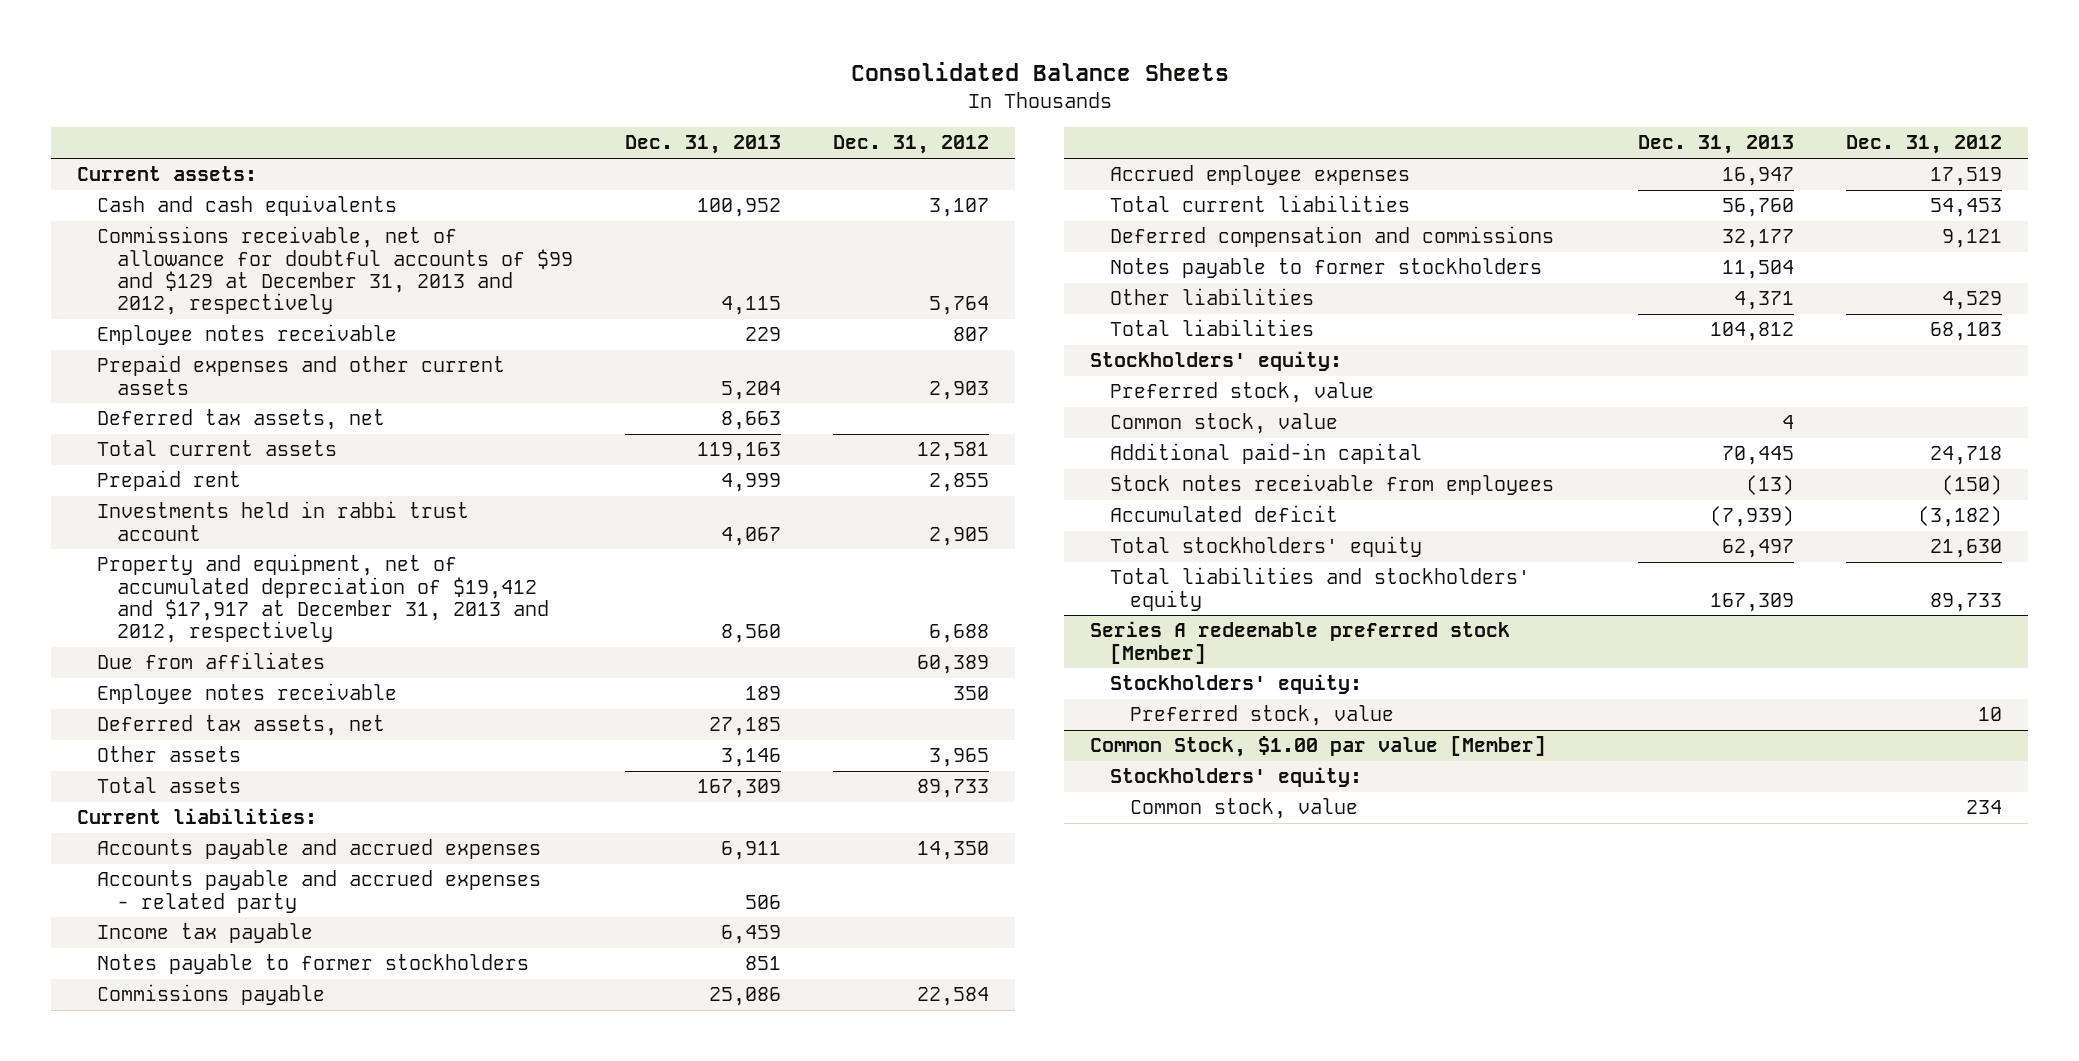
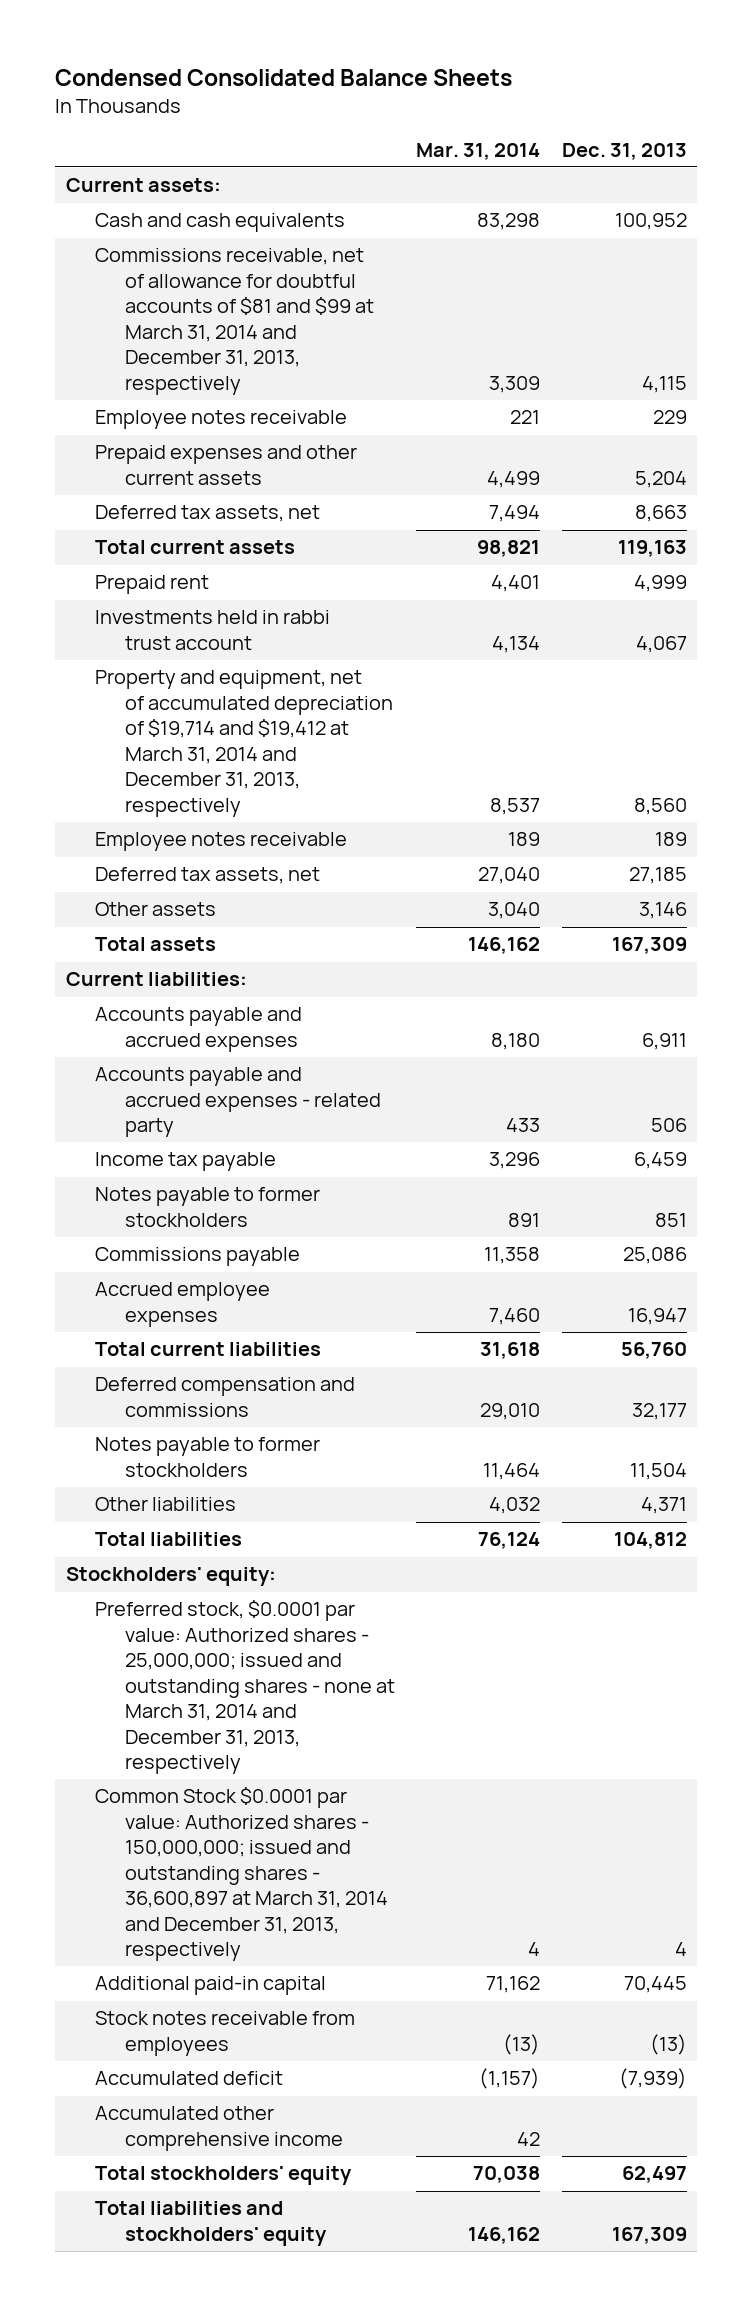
[850,62,1229,82] Consolidated Balance Sheets -> [55,68,513,86] Condensed Consolidated Balance Sheets
[833,135,990,155] Dec. 31, 2012 -> none
none -> [416,142,541,160] Mar. 31, 2014
[97,226,574,316] Commissions receivable, net of allowance for doubtful accounts of $99 and $129 at December 31, 2013 and 2012, respectively -> [95,248,375,395] Commissions receivable, net of allowance for doubtful accounts of $81 and $99 at March 31, 2014 and December 31, 2013, respectively
[97,652,326,670] Due from affiliates -> none
[97,554,550,644] Property and equipment, net of accumulated depreciation of $19,412 and $17,917 at December 31, 2013 and 2012, respectively -> [95,670,394,817] Property and equipment, net of accumulated depreciation of $19,714 and $19,412 at March 31, 2014 and December 31, 2013, respectively
[1109,382,1374,404] Preferred stock, value -> [95,1600,396,1774] Preferred stock, $0.0001 par value: Authorized shares - 25,000,000; issued and outstanding shares - none at March 31, 2014 and December 31, 2013, respectively
[1109,413,1338,435] Common stock, value -> [95,1787,389,1961] Common Stock $0.0001 par value: Authorized shares - 150,000,000; issued and outstanding shares - 36,600,897 at March 31, 2014 and December 31, 2013, respectively
none -> [95,2106,344,2151] Accumulated other comprehensive income
[1089,621,1510,664] Series A redeemable preferred stock [Member] -> none
[1109,674,1362,695] Stockholders' equity: -> none
[1129,705,1394,727] Preferred stock, value -> none
[1089,736,1546,758] Common Stock, $1.00 par value [Member] -> none
[1109,767,1362,788] Stockholders' equity: -> none
[1129,798,1358,820] Common stock, value -> none

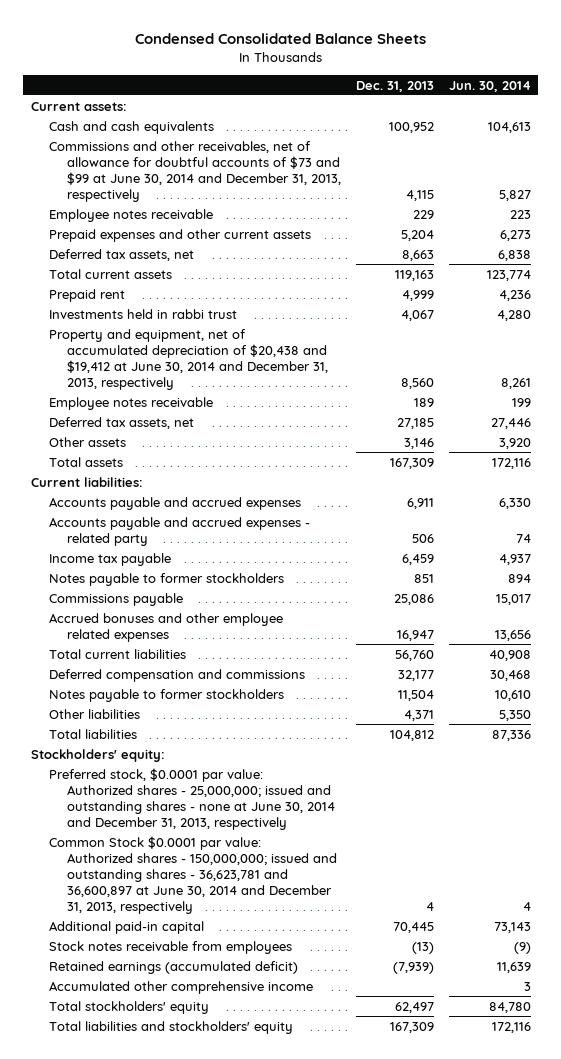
[416,142,541,160] Mar. 31, 2014 -> none
none -> [448,80,531,92] Jun. 30, 2014
[95,248,375,395] Commissions receivable, net of allowance for doubtful accounts of $81 and $99 at March 31, 2014 and December 31, 2013, respectively -> [48,140,341,202] Commissions and other receivables, net of allowance for doubtful accounts of $73 and $99 at June 30, 2014 and December 31, 2013, respectively
[95,610,331,650] Investments held in rabbi trust account -> [48,308,237,319] Investments held in rabbi trust
[95,670,394,817] Property and equipment, net of accumulated depreciation of $19,714 and $19,412 at March 31, 2014 and December 31, 2013, respectively -> [48,328,328,390] Property and equipment, net of accumulated depreciation of $20,438 and $19,412 at June 30, 2014 and December 31, 2013, respectively
[95,1282,271,1327] Accrued employee expenses -> [48,612,283,642] Accrued bonuses and other employee related expenses
[95,1600,396,1774] Preferred stock, $0.0001 par value: Authorized shares - 25,000,000; issued and outstanding shares - none at March 31, 2014 and December 31, 2013, respectively -> [48,767,335,830] Preferred stock, $0.0001 par value: Authorized shares - 25,000,000; issued and outstanding shares - none at June 30, 2014 and December 31, 2013, respectively
[95,1787,389,1961] Common Stock $0.0001 par value: Authorized shares - 150,000,000; issued and outstanding shares - 36,600,897 at March 31, 2014 and December 31, 2013, respectively -> [48,835,337,914] Common Stock $0.0001 par value: Authorized shares - 150,000,000; issued and outstanding shares - 36,623,781 and 36,600,897 at June 30, 2014 and December 31, 2013, respectively
[95,2071,284,2086] Accumulated deficit -> [48,960,298,974] Retained earnings (accumulated deficit)

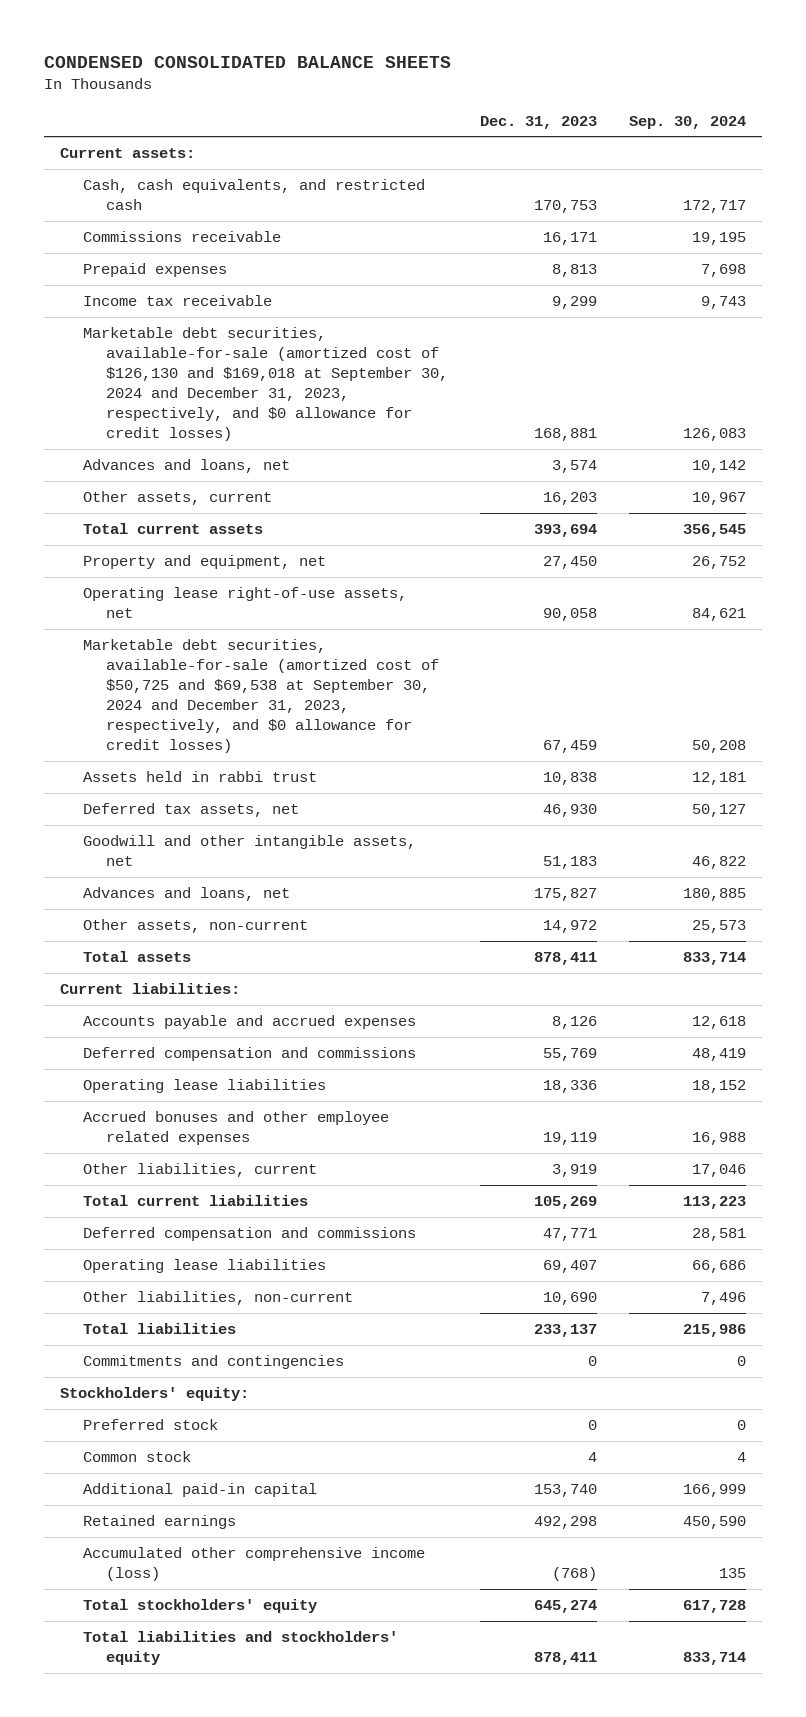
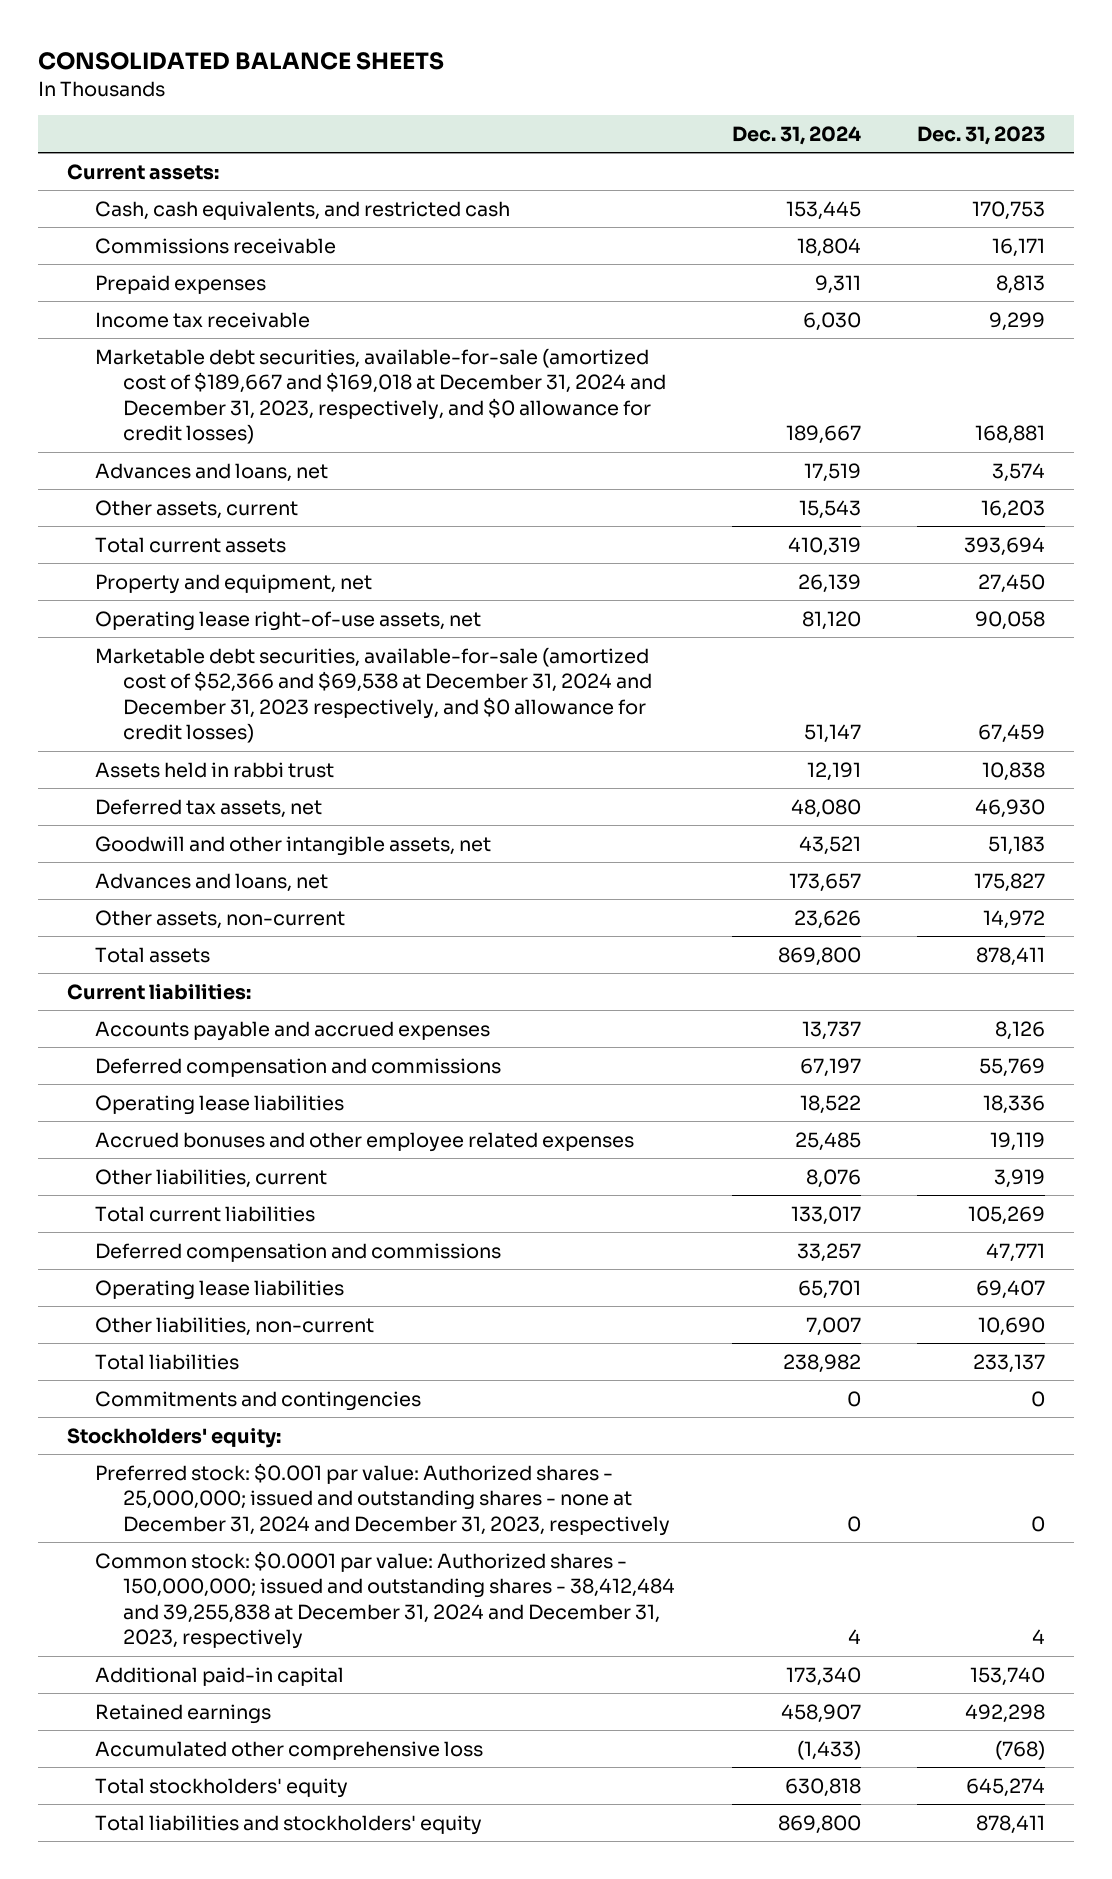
[43,55,451,68] CONDENSED CONSOLIDATED BALANCE SHEETS -> [38,51,445,70] CONSOLIDATED BALANCE SHEETS
[629,115,747,129] Sep. 30, 2024 -> none
none -> [731,125,861,145] Dec. 31, 2024
[82,326,448,441] Marketable debt securities, available-for-sale (amortized cost of $126,130 and $169,018 at September 30, 2024 and December 31, 2023, respectively, and $0 allowance for credit losses) -> [94,347,667,445] Marketable debt securities, available-for-sale (amortized cost of $189,667 and $169,018 at December 31, 2024 and December 31, 2023, respectively, and $0 allowance for credit losses)
[82,638,439,753] Marketable debt securities, available-for-sale (amortized cost of $50,725 and $69,538 at September 30, 2024 and December 31, 2023, respectively, and $0 allowance for credit losses) -> [94,646,653,744] Marketable debt securities, available-for-sale (amortized cost of $52,366 and $69,538 at December 31, 2024 and December 31, 2023 respectively, and $0 allowance for credit losses)
[82,1418,218,1430] Preferred stock -> [94,1462,671,1536] Preferred stock: $0.001 par value: Authorized shares - 25,000,000; issued and outstanding shares - none at December 31, 2024 and December 31, 2023, respectively
[82,1450,191,1462] Common stock -> [94,1550,676,1650] Common stock: $0.0001 par value: Authorized shares - 150,000,000; issued and outstanding shares - 38,412,484 and 39,255,838 at December 31, 2024 and December 31, 2023, respectively
[82,1546,425,1581] Accumulated other comprehensive income (loss) -> [94,1740,483,1760] Accumulated other comprehensive loss

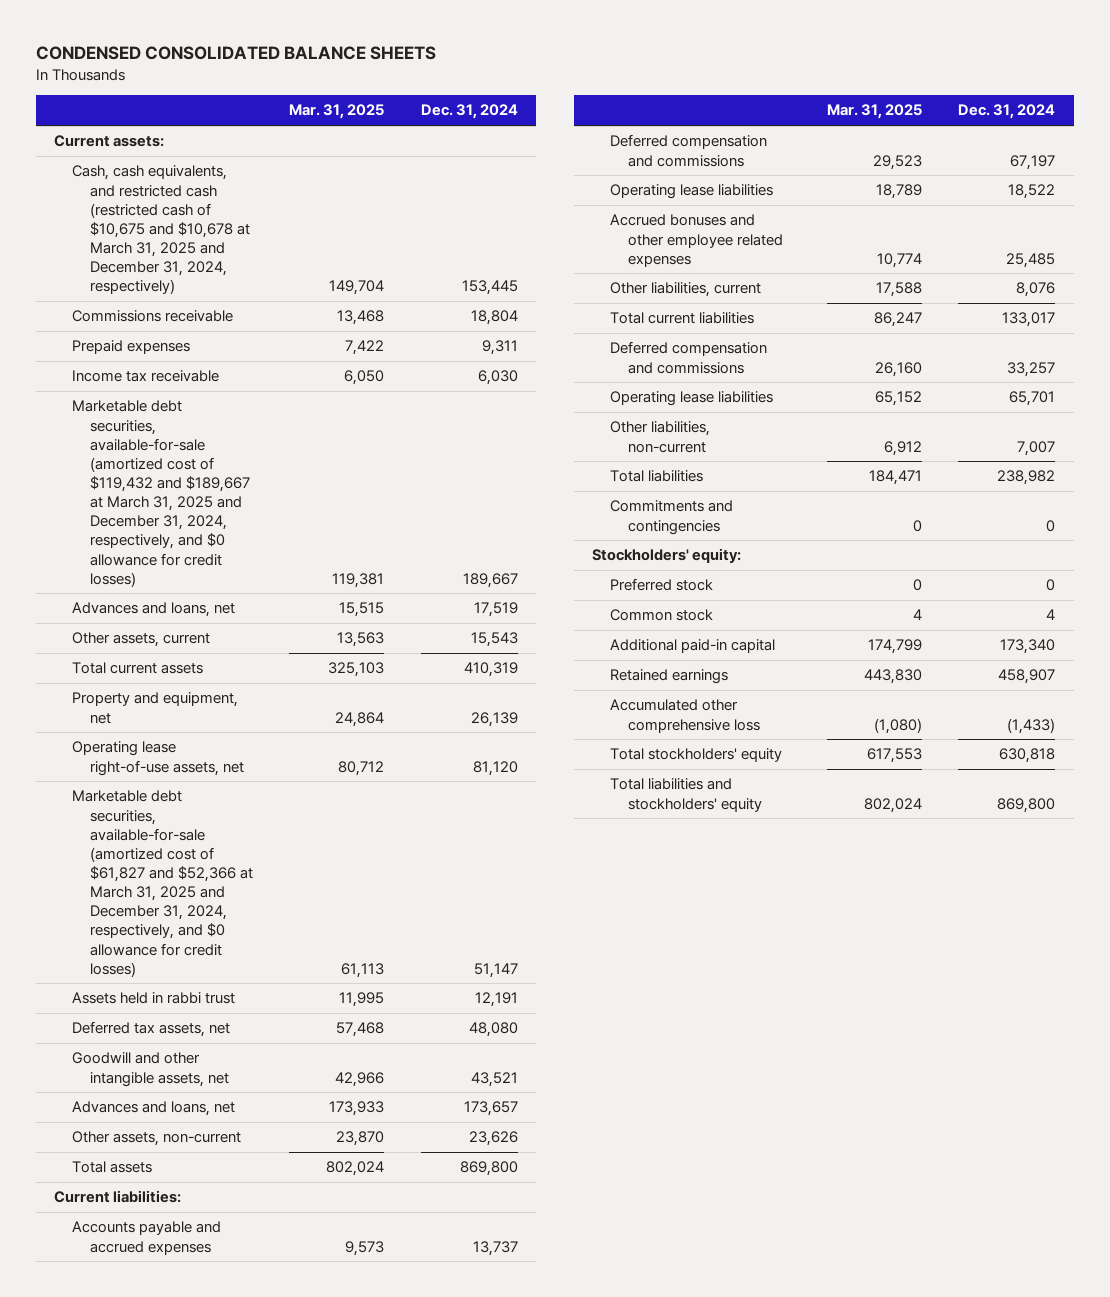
[38,51,445,70] CONSOLIDATED BALANCE SHEETS -> [35,46,436,61] CONDENSED CONSOLIDATED BALANCE SHEETS
[917,125,1046,145] Dec. 31, 2023 -> none
none -> [289,104,385,120] Mar. 31, 2025
[94,200,510,220] Cash, cash equivalents, and restricted cash -> [72,165,250,295] Cash, cash equivalents, and restricted cash (restricted cash of $10,675 and $10,678 at March 31, 2025 and December 31, 2024, respectively)
[94,347,667,445] Marketable debt securities, available-for-sale (amortized cost of $189,667 and $169,018 at December 31, 2024 and December 31, 2023, respectively, and $0 allowance for credit losses) -> [72,400,250,587] Marketable debt securities, available-for-sale (amortized cost of $119,432 and $189,667 at March 31, 2025 and December 31, 2024, respectively, and $0 allowance for credit losses)
[94,646,653,744] Marketable debt securities, available-for-sale (amortized cost of $52,366 and $69,538 at December 31, 2024 and December 31, 2023 respectively, and $0 allowance for credit losses) -> [72,790,253,977] Marketable debt securities, available-for-sale (amortized cost of $61,827 and $52,366 at March 31, 2025 and December 31, 2024, respectively, and $0 allowance for credit losses)
[94,1462,671,1536] Preferred stock: $0.001 par value: Authorized shares - 25,000,000; issued and outstanding shares - none at December 31, 2024 and December 31, 2023, respectively -> [609,578,713,592] Preferred stock
[94,1550,676,1650] Common stock: $0.0001 par value: Authorized shares - 150,000,000; issued and outstanding shares - 38,412,484 and 39,255,838 at December 31, 2024 and December 31, 2023, respectively -> [609,609,713,622] Common stock

